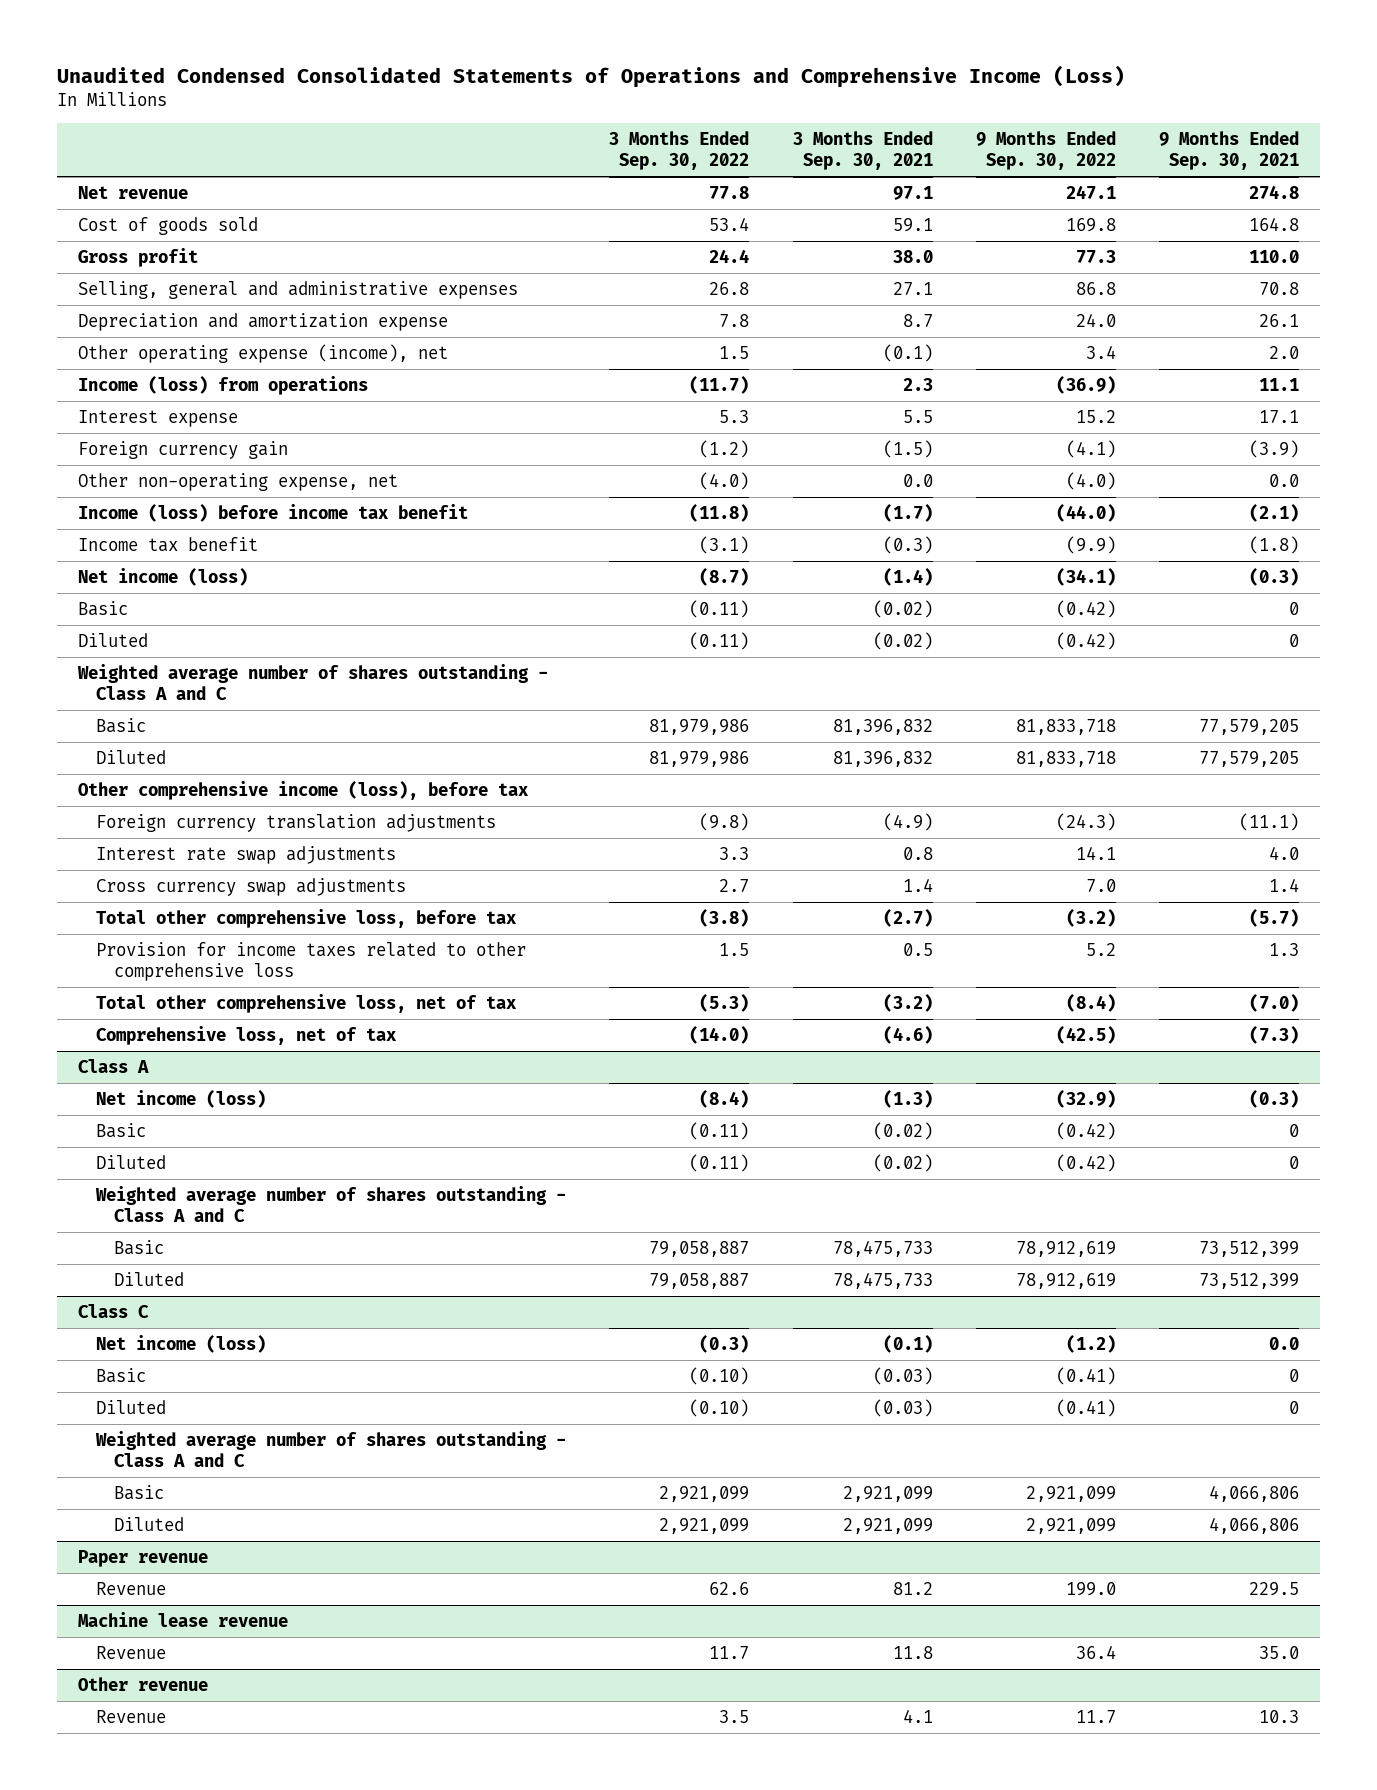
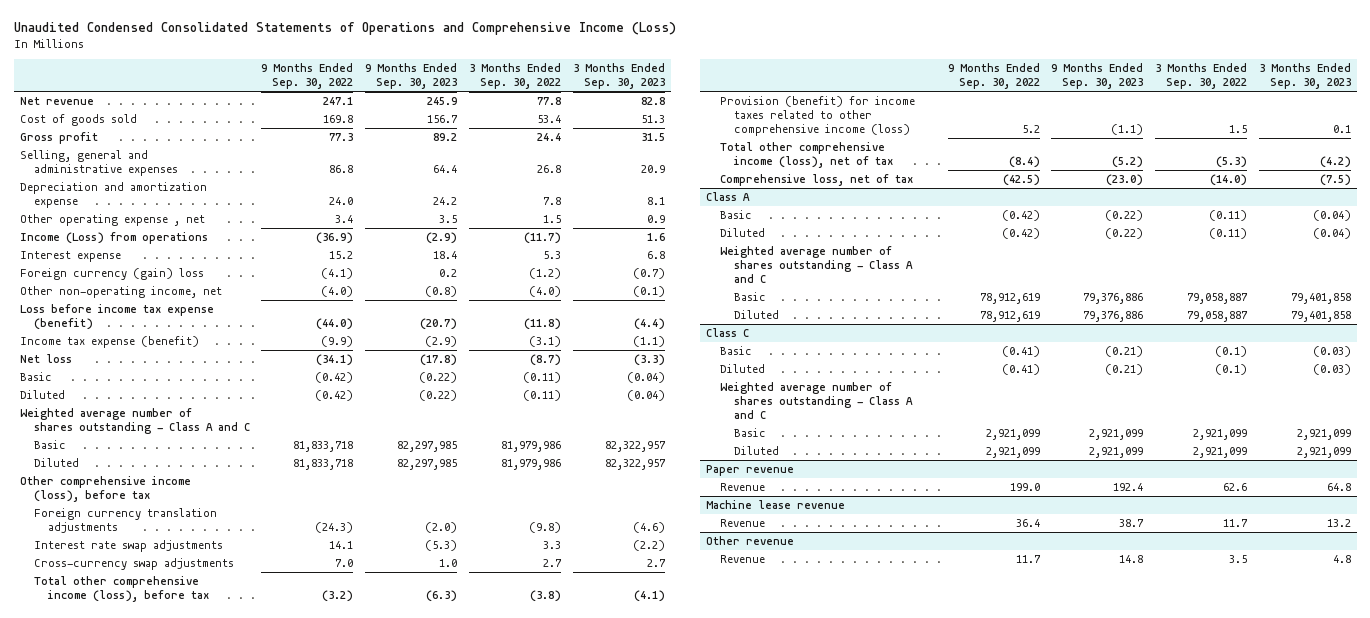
[792,131,933,170] 3 Months Ended Sep. 30, 2021 -> none
[1158,131,1299,170] 9 Months Ended Sep. 30, 2021 -> none
none -> [365,63,458,90] 9 Months Ended Sep. 30, 2023
none -> [572,63,665,90] 3 Months Ended Sep. 30, 2023
[78,344,449,364] Other operating expense (income), net -> [19,214,205,227] Other operating expense , net
[78,376,369,396] Income (loss) from operations -> [19,232,208,245] Income (Loss) from operations
[78,441,289,460] Foreign currency gain -> [19,268,204,281] Foreign currency (gain) loss
[78,473,399,492] Other non-operating expense, net -> [19,286,222,299] Other non-operating income, net
[78,504,469,523] Income (loss) before income tax benefit -> [19,304,214,330] Loss before income tax expense (benefit)
[78,537,259,553] Income tax benefit -> [19,336,199,349] Income tax expense (benefit)
[78,568,249,587] Net income (loss) -> [19,354,72,364] Net loss
[96,878,407,897] Cross currency swap adjustments -> [33,558,234,571] Cross-currency swap adjustments
[96,909,518,929] Total other comprehensive loss, before tax -> [33,576,209,602] Total other comprehensive income (loss), before tax
[96,942,527,981] Provision for income taxes related to other comprehensive loss -> [719,96,915,136] Provision (benefit) for income taxes related to other comprehensive income (loss)
[96,994,518,1014] Total other comprehensive loss, net of tax -> [719,142,894,168] Total other comprehensive income (loss), net of tax
[96,1090,267,1109] Net income (loss) -> none
[96,1335,267,1354] Net income (loss) -> none
[689,1367,750,1386] (0.10) -> [1215,346,1248,358] (0.1)
[689,1399,750,1418] (0.10) -> [1215,364,1248,376] (0.1)

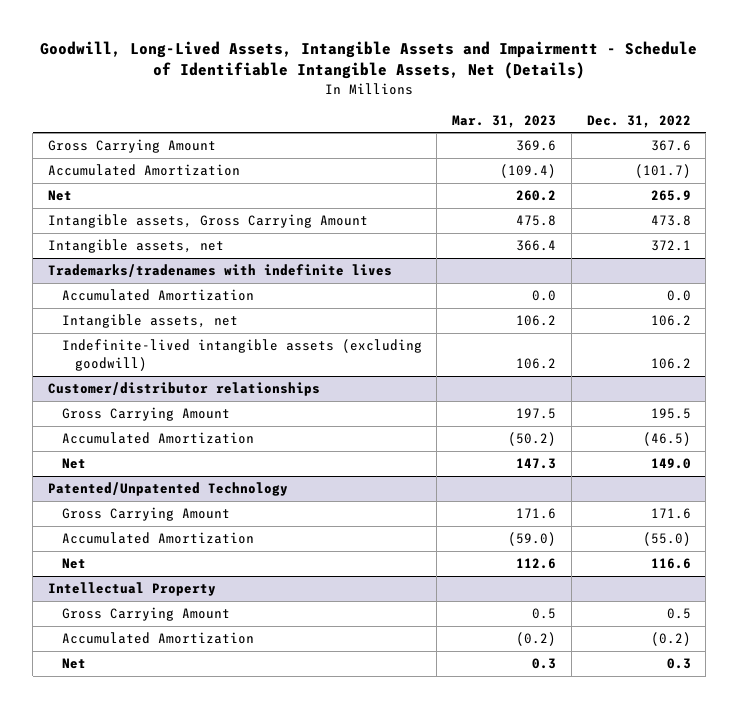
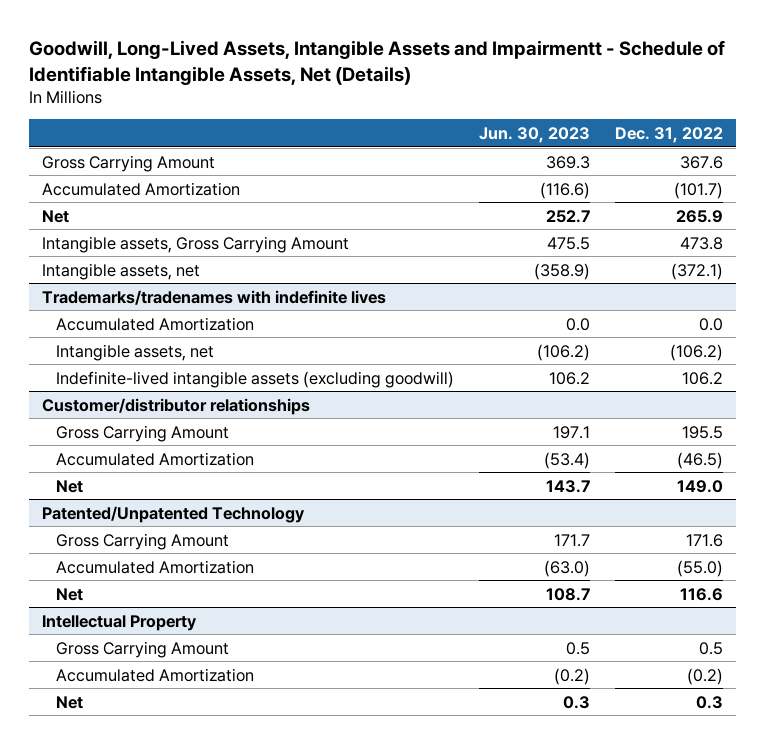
[452,114,557,128] Mar. 31, 2023 -> none
none -> [479,126,591,143] Jun. 30, 2023
[650,240,691,252] 372.1 -> [671,262,724,280] (372.1)
[650,315,691,327] 106.2 -> [670,343,724,361] (106.2)

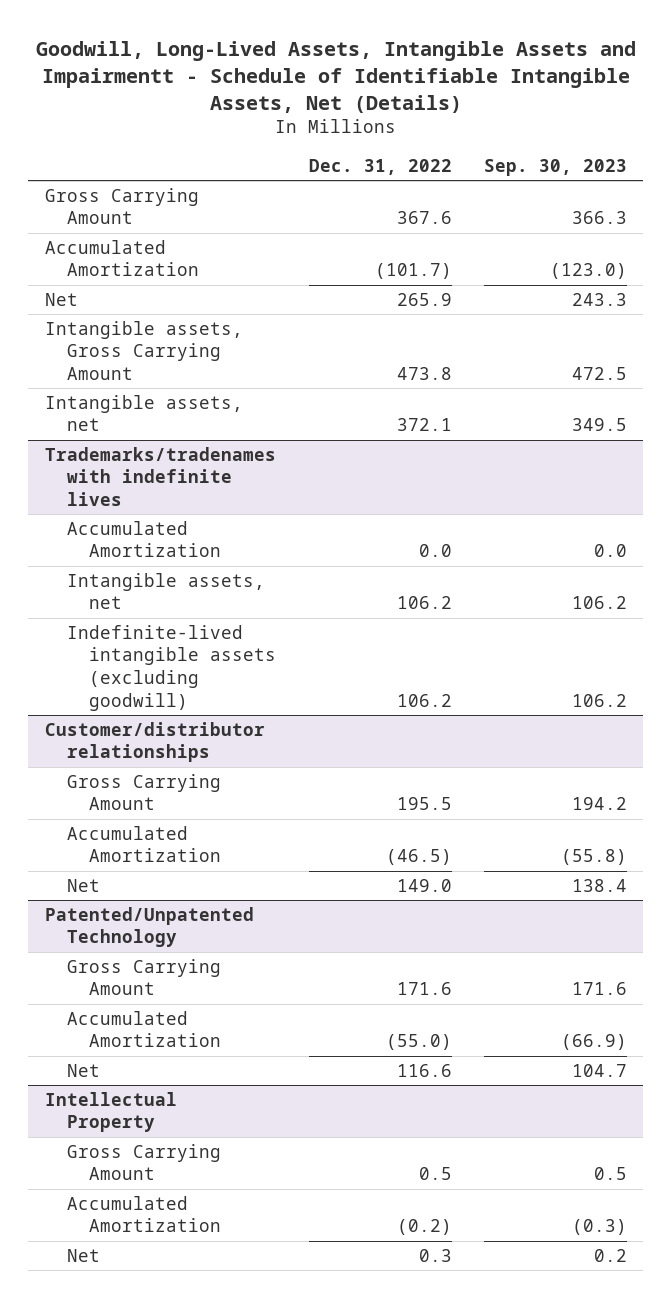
[479,126,591,143] Jun. 30, 2023 -> none
none -> [483,158,627,176] Sep. 30, 2023
[671,262,724,280] (372.1) -> [396,418,452,432] 372.1
[670,343,724,361] (106.2) -> [396,596,452,610] 106.2

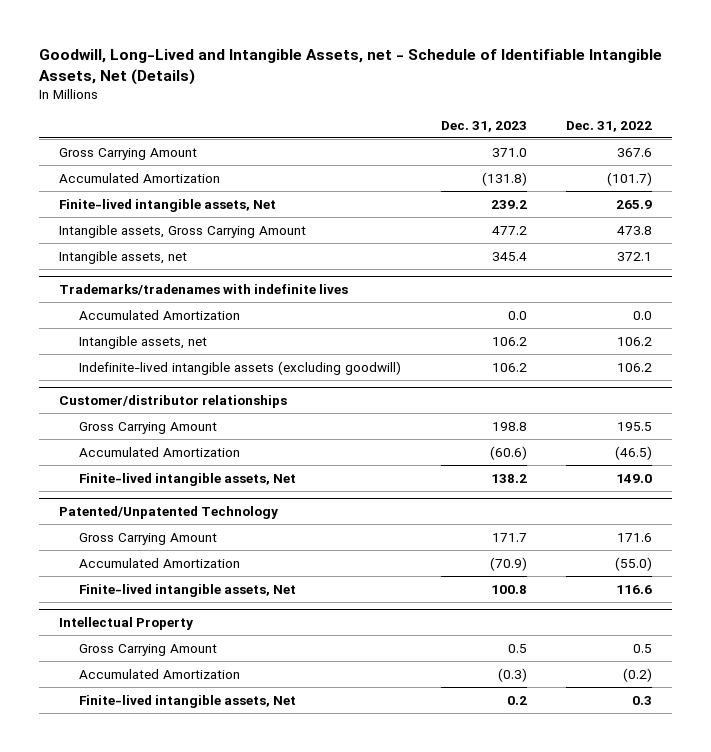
[35,40,636,113] Goodwill, Long-Lived Assets, Intangible Assets and Impairmentt - Schedule of Identifiable Intangible Assets, Net (Details) -> [39,48,663,85] Goodwill, Long-Lived and Intangible Assets, net - Schedule of Identifiable Intangible Assets, Net (Details)
[483,158,627,176] Sep. 30, 2023 -> none
none -> [440,120,527,132] Dec. 31, 2023
[44,292,78,306] Net -> [58,198,276,212] Finite-lived intangible assets, Net
[66,878,100,892] Net -> [79,472,297,486] Finite-lived intangible assets, Net
[66,1063,100,1077] Net -> [79,583,297,597] Finite-lived intangible assets, Net
[66,1248,100,1262] Net -> [79,694,297,708] Finite-lived intangible assets, Net

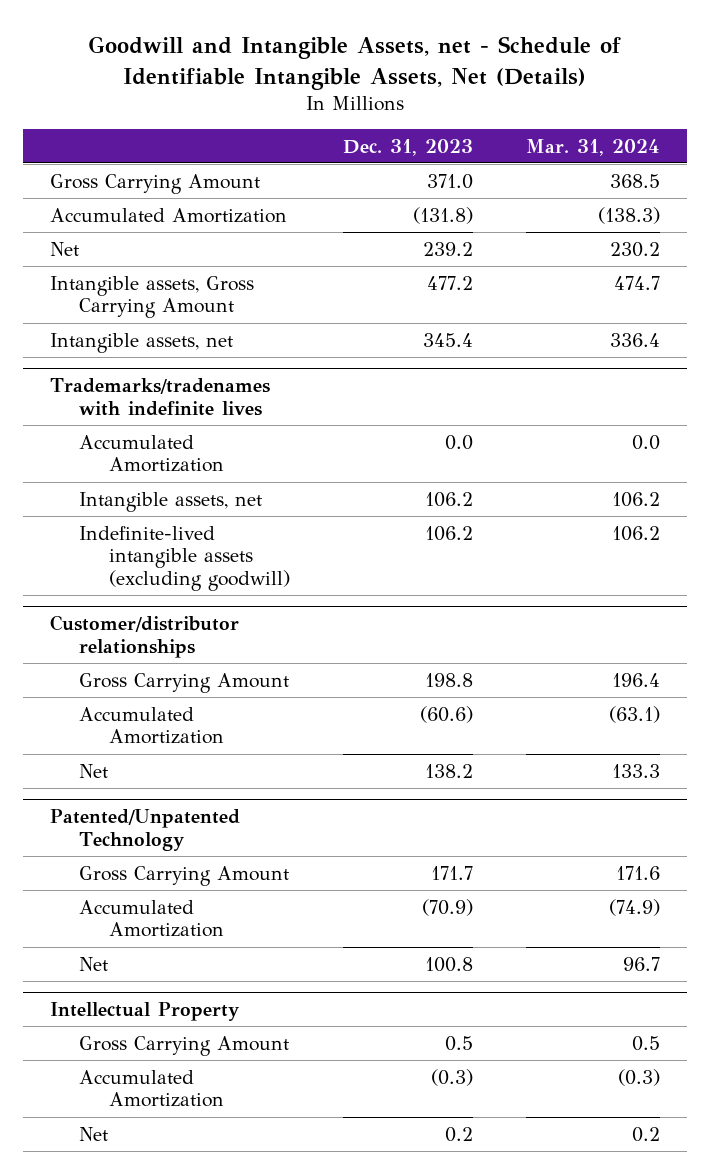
[39,48,663,85] Goodwill, Long-Lived and Intangible Assets, net - Schedule of Identifiable Intangible Assets, Net (Details) -> [88,36,622,90] Goodwill and Intangible Assets, net - Schedule of Identifiable Intangible Assets, Net (Details)
[566,120,653,132] Dec. 31, 2022 -> none
none -> [526,138,661,156] Mar. 31, 2024
[58,198,276,212] Finite-lived intangible assets, Net -> [50,241,80,256] Net
[79,472,297,486] Finite-lived intangible assets, Net -> [79,763,109,778] Net
[79,583,297,597] Finite-lived intangible assets, Net -> [79,956,109,971] Net
[79,694,297,708] Finite-lived intangible assets, Net -> [79,1126,109,1141] Net

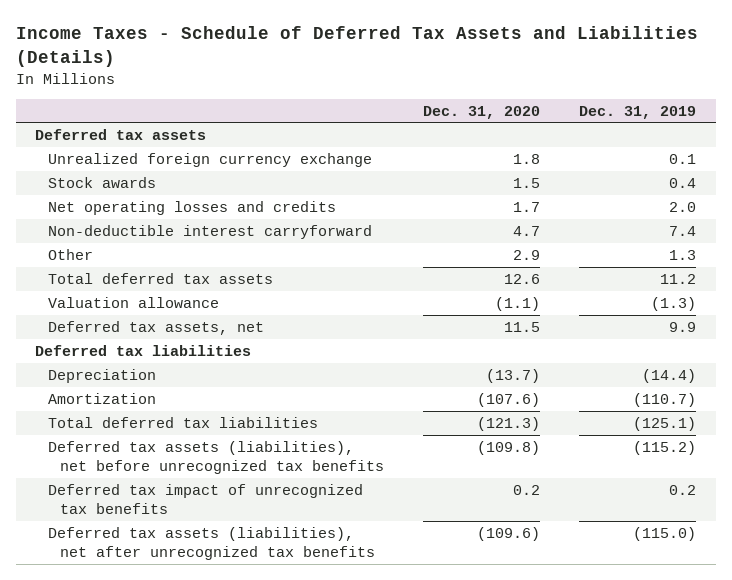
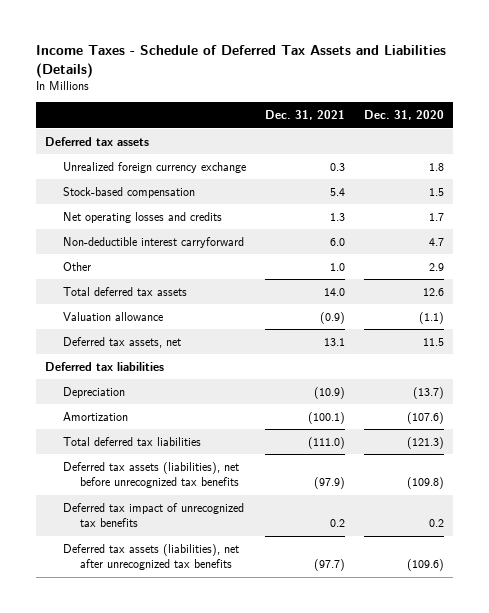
[579,105,697,119] Dec. 31, 2019 -> none
none -> [264,110,345,121] Dec. 31, 2021
[47,176,156,188] Stock awards -> none
none -> [62,186,195,198] Stock-based compensation

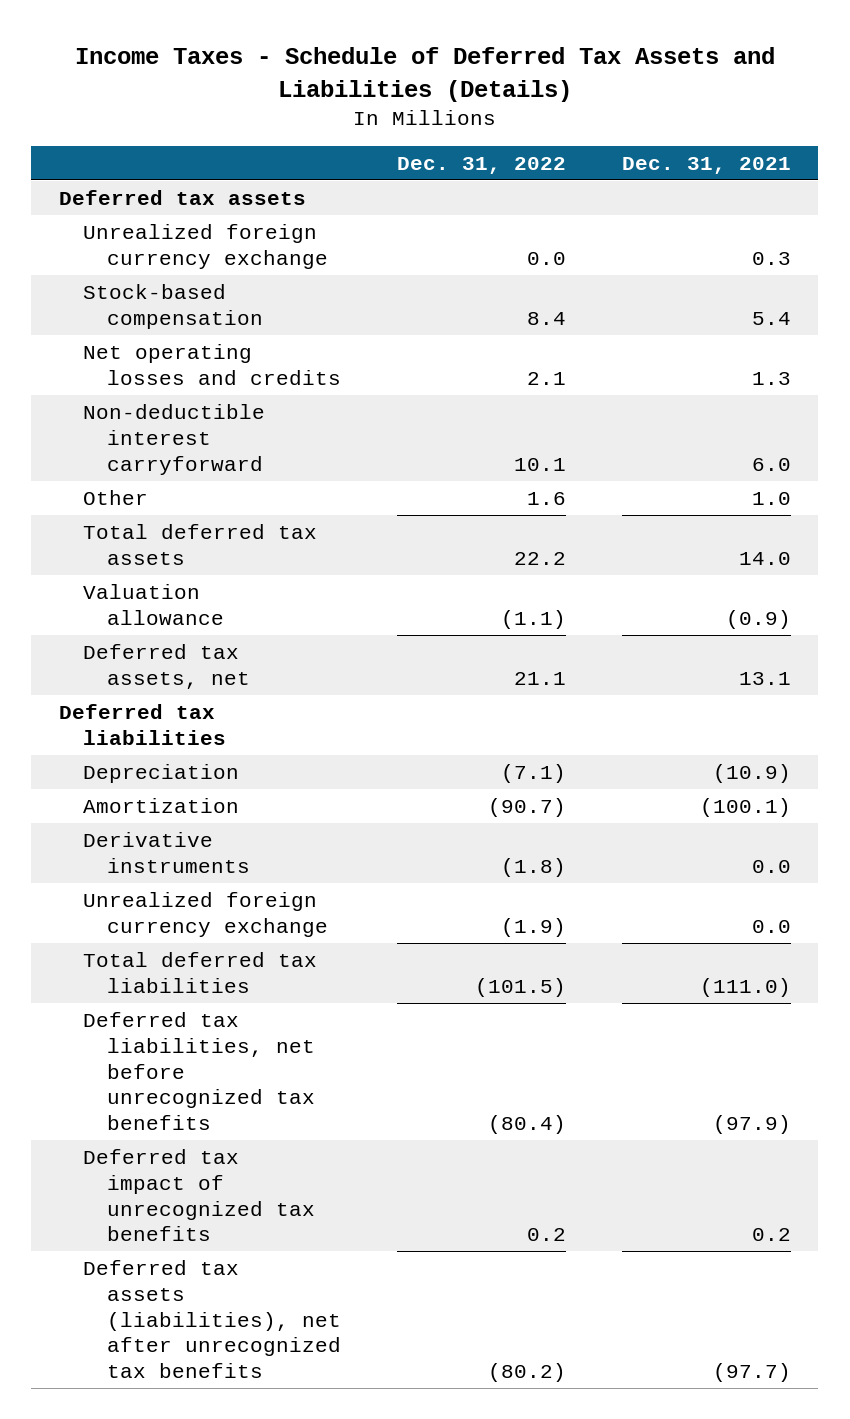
[363,110,444,121] Dec. 31, 2020 -> none
none -> [396,156,566,174] Dec. 31, 2022
none -> [83,831,250,873] Derivative instruments
none -> [83,891,328,937] Unrealized foreign currency exchange
[62,461,239,489] Deferred tax assets (liabilities), net before unrecognized tax benefits -> [83,1011,315,1131] Deferred tax liabilities, net before unrecognized tax benefits

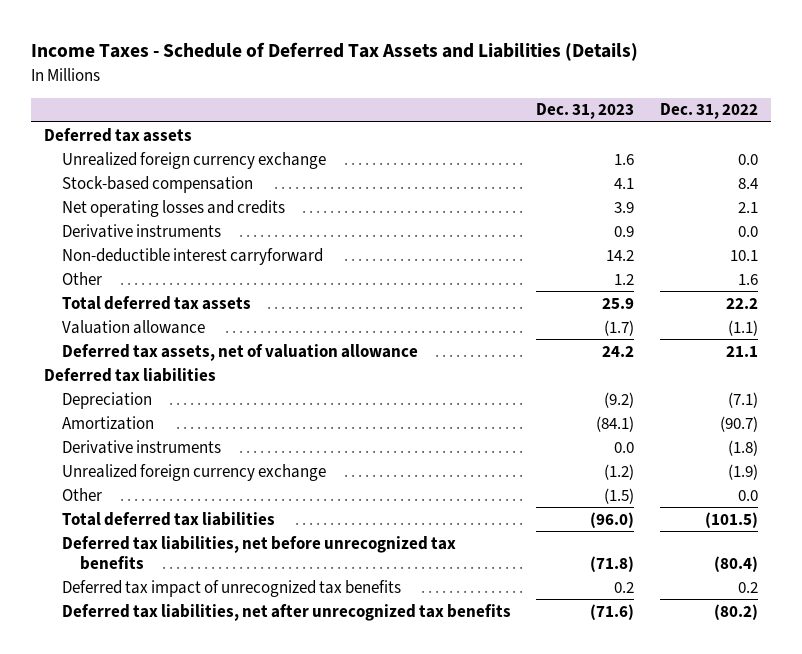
[621,156,791,174] Dec. 31, 2021 -> none
none -> [536,103,635,120] Dec. 31, 2023
none -> [61,223,221,238] Derivative instruments
[83,643,250,689] Deferred tax assets, net -> [61,343,418,361] Deferred tax assets, net of valuation allowance
none -> [61,487,102,501] Other
[83,1259,341,1379] Deferred tax assets (liabilities), net after unrecognized tax benefits -> [61,603,511,621] Deferred tax liabilities, net after unrecognized tax benefits

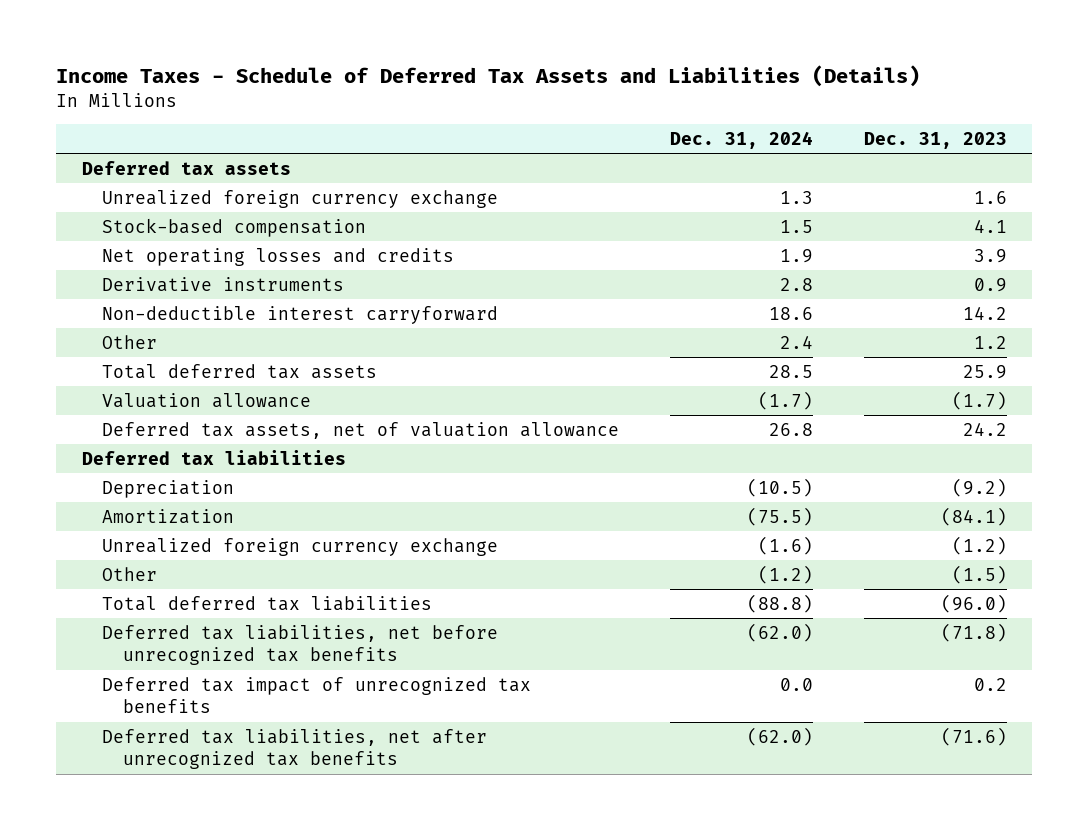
[659,103,758,120] Dec. 31, 2022 -> none
none -> [669,130,813,149] Dec. 31, 2024
[61,439,221,454] Derivative instruments -> none

